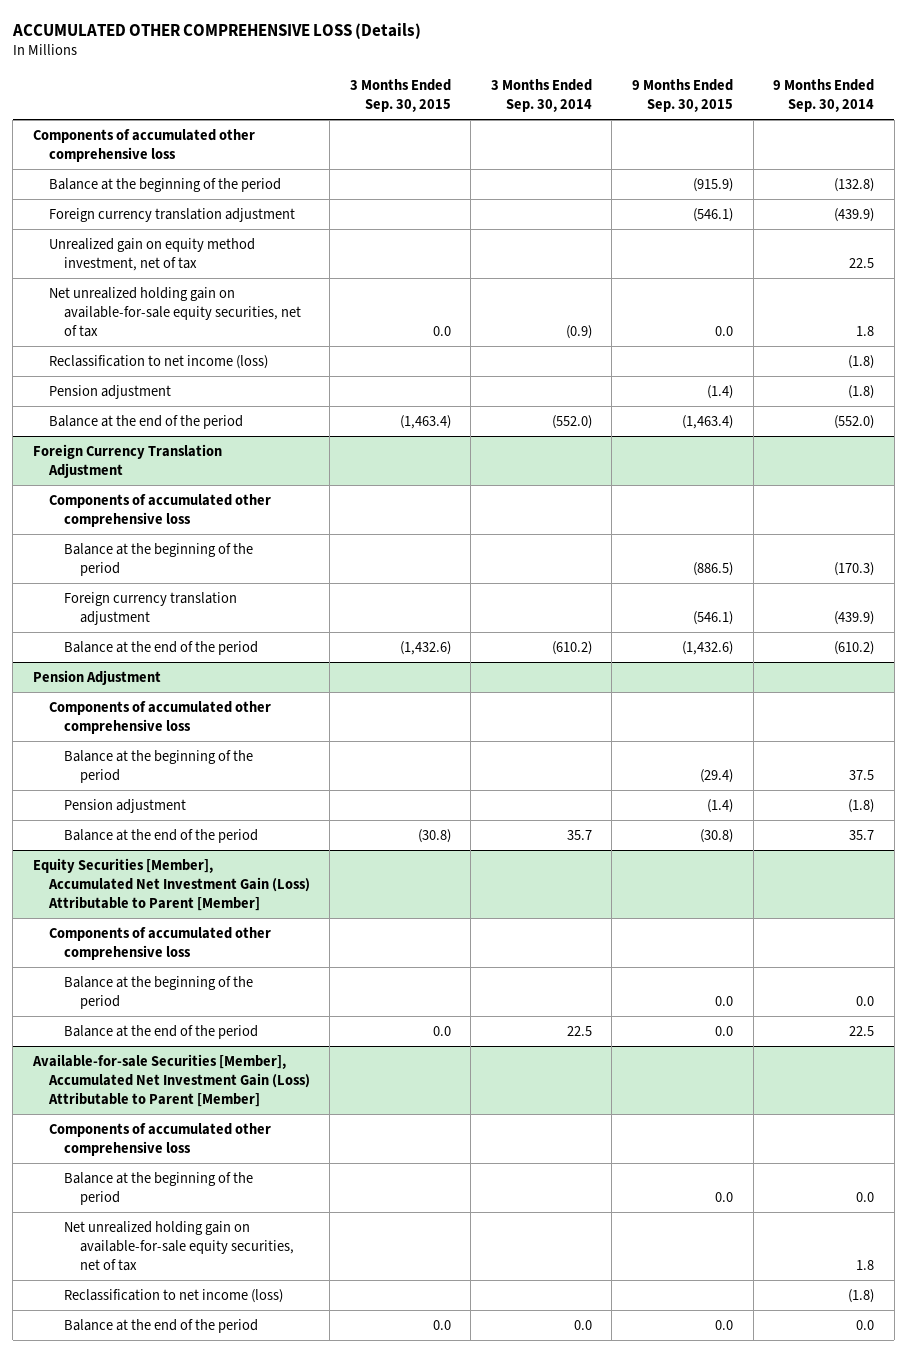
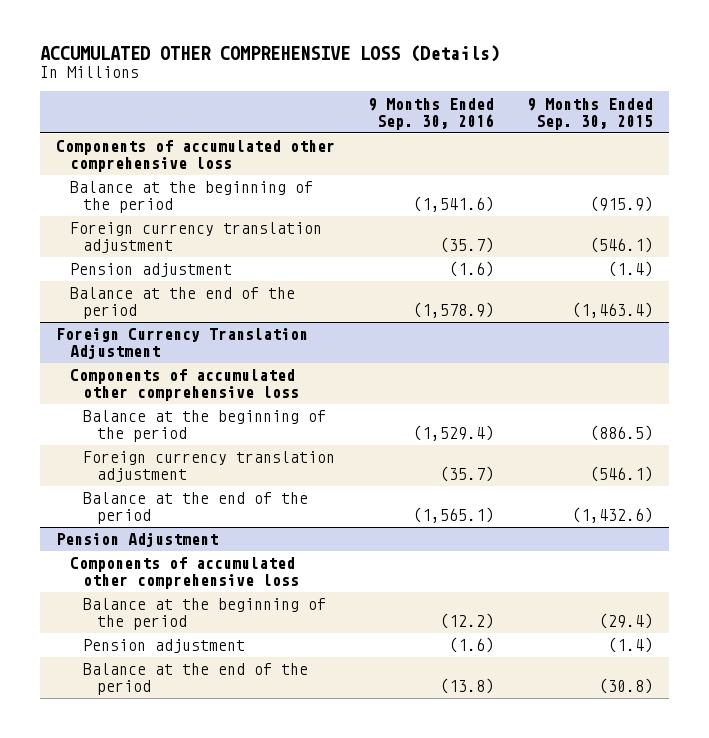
[349,78,451,112] 3 Months Ended Sep. 30, 2015 -> none
[490,78,592,112] 3 Months Ended Sep. 30, 2014 -> none
[773,78,875,112] 9 Months Ended Sep. 30, 2014 -> none
none -> [368,97,495,130] 9 Months Ended Sep. 30, 2016
[48,237,255,271] Unrealized gain on equity method investment, net of tax -> none
[48,286,302,337] Net unrealized holding gain on available-for-sale equity securities, net of tax -> none
[48,354,268,369] Reclassification to net income (loss) -> none
[32,857,310,911] Equity Securities [Member], Accumulated Net Investment Gain (Loss) Attributable to Parent [Member] -> none
[48,926,271,960] Components of accumulated other comprehensive loss -> none
[64,975,254,1009] Balance at the beginning of the period -> none
[64,1024,259,1039] Balance at the end of the period -> none
[31,1053,310,1107] Available-for-sale Securities [Member], Accumulated Net Investment Gain (Loss) Attributable to Parent [Member] -> none
[48,1122,271,1156] Components of accumulated other comprehensive loss -> none
[64,1171,254,1205] Balance at the beginning of the period -> none
[64,1220,295,1271] Net unrealized holding gain on available-for-sale equity securities, net of tax -> none
[64,1288,284,1303] Reclassification to net income (loss) -> none
[64,1318,259,1333] Balance at the end of the period -> none

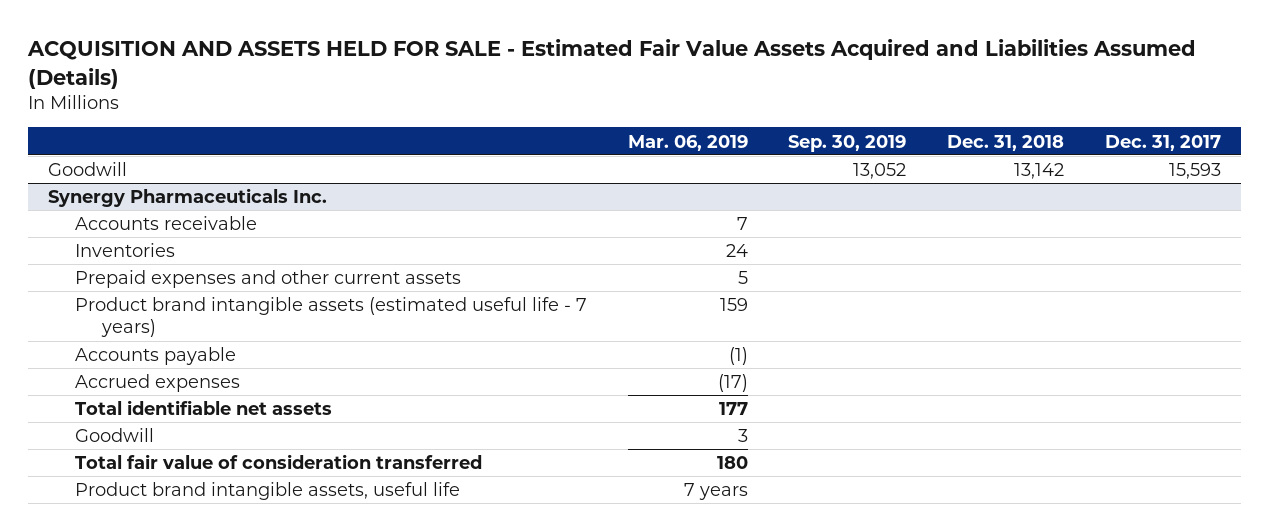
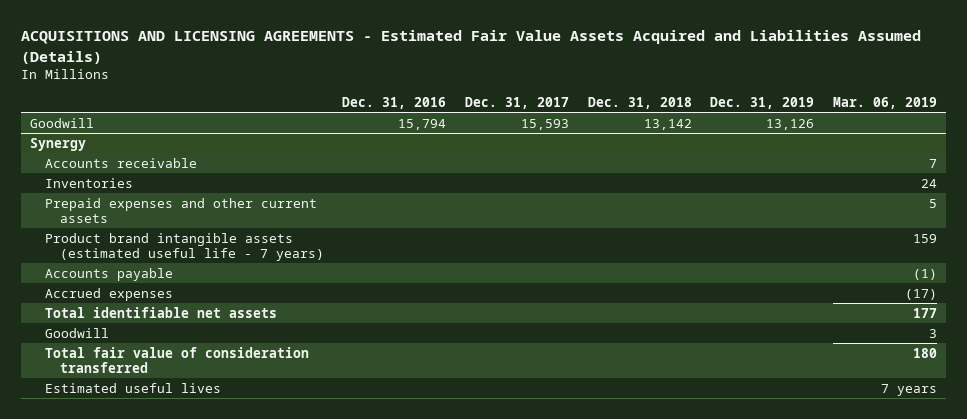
[27,39,1197,89] ACQUISITION AND ASSETS HELD FOR SALE - Estimated Fair Value Assets Acquired and Liabilities Assumed (Details) -> [20,30,921,64] ACQUISITIONS AND LICENSING AGREEMENTS - Estimated Fair Value Assets Acquired and Liabilities Assumed (Details)
[788,134,907,152] Sep. 30, 2019 -> none
none -> [342,97,447,110] Dec. 31, 2016
none -> [710,97,815,110] Dec. 31, 2019
[48,188,328,208] Synergy Pharmaceuticals Inc. -> [29,137,86,151] Synergy
[74,482,460,501] Product brand intangible assets, useful life -> [44,382,221,393] Estimated useful lives

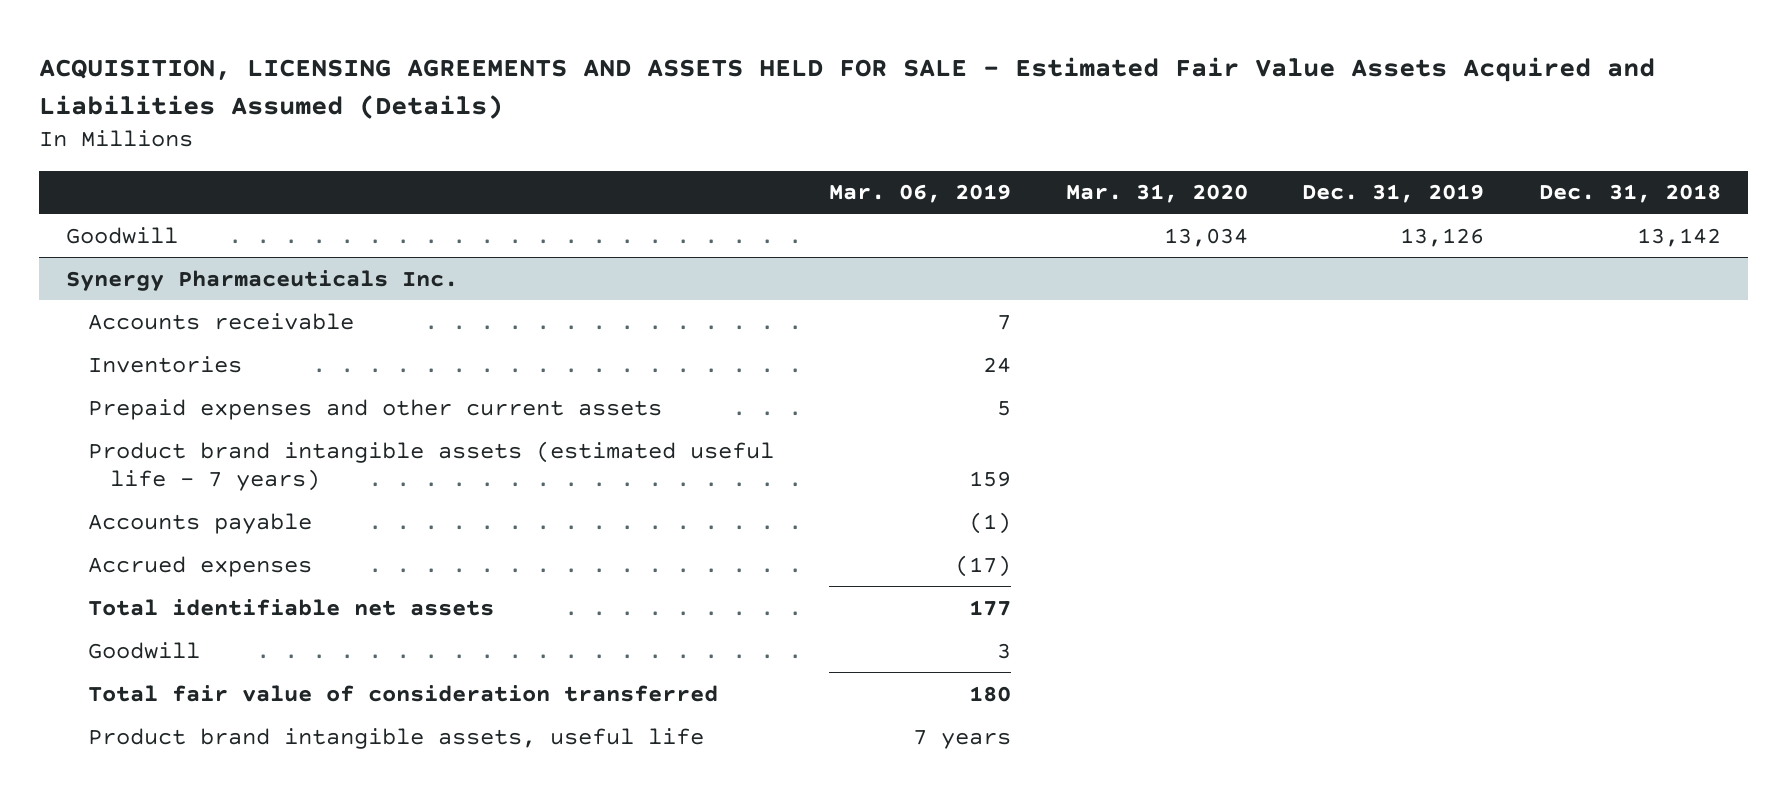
[20,30,921,64] ACQUISITIONS AND LICENSING AGREEMENTS - Estimated Fair Value Assets Acquired and Liabilities Assumed (Details) -> [38,57,1655,119] ACQUISITION, LICENSING AGREEMENTS AND ASSETS HELD FOR SALE - Estimated Fair Value Assets Acquired and Liabilities Assumed (Details)
[342,97,447,110] Dec. 31, 2016 -> none
[465,97,570,110] Dec. 31, 2017 -> none
none -> [1065,184,1248,204] Mar. 31, 2020
[29,137,86,151] Synergy -> [66,269,459,291] Synergy Pharmaceuticals Inc.
[44,382,221,393] Estimated useful lives -> [88,727,705,749] Product brand intangible assets, useful life

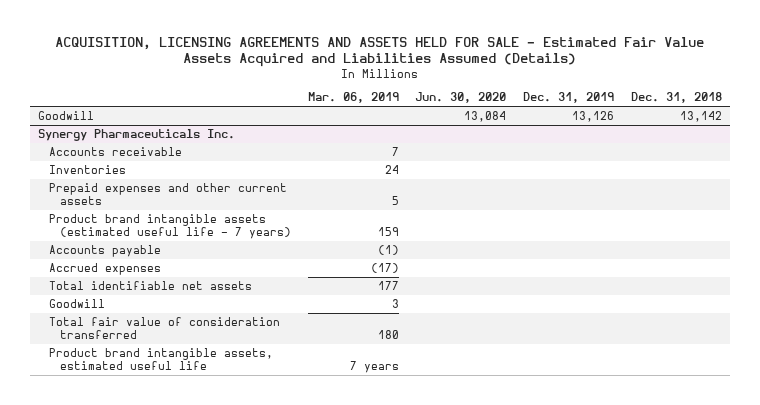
[1065,184,1248,204] Mar. 31, 2020 -> none
none -> [415,92,507,104] Jun. 30, 2020
[88,727,705,749] Product brand intangible assets, useful life -> [49,347,274,371] Product brand intangible assets, estimated useful life

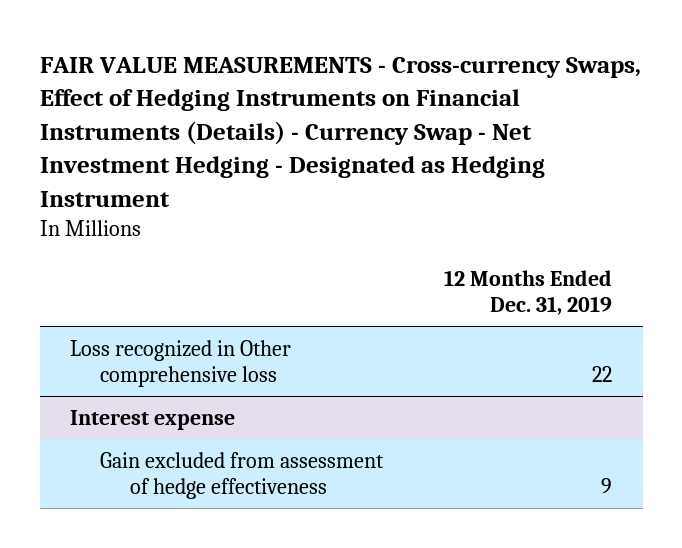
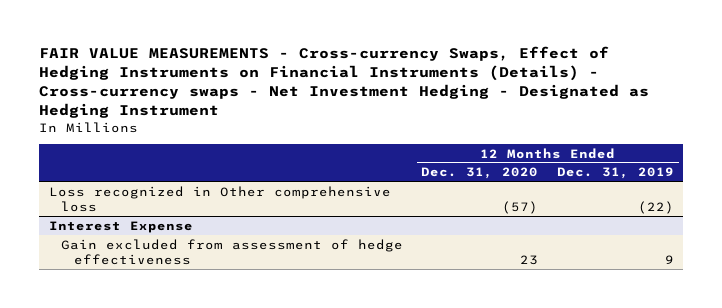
[39,56,641,207] FAIR VALUE MEASUREMENTS - Cross-currency Swaps, Effect of Hedging Instruments on Financial Instruments (Details) - Currency Swap - Net Investment Hedging - Designated as Hedging Instrument -> [39,46,650,119] FAIR VALUE MEASUREMENTS - Cross-currency Swaps, Effect of Hedging Instruments on Financial Instruments (Details) - Cross-currency swaps - Net Investment Hedging - Designated as Hedging Instrument
none -> [421,167,539,180] Dec. 31, 2020
[592,365,613,382] 22 -> [637,200,674,214] (22)
[69,409,235,430] Interest expense -> [48,220,193,233] Interest Expense

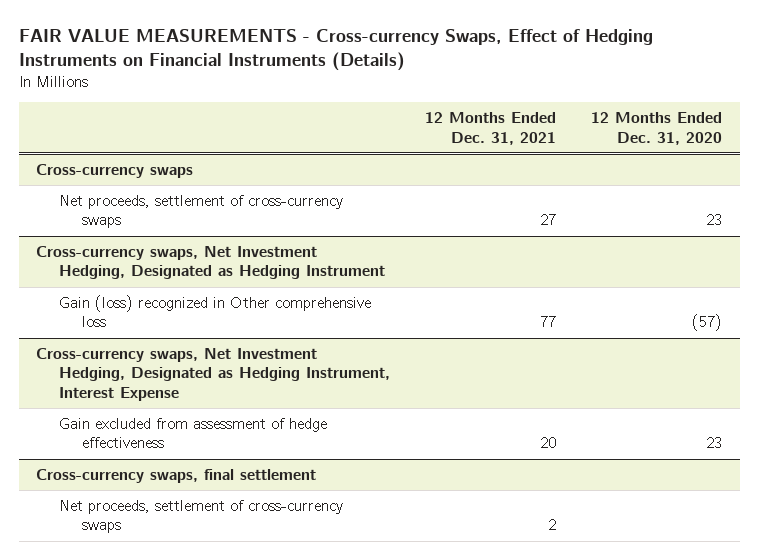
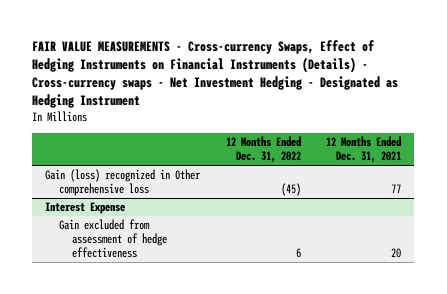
[18,29,653,72] FAIR VALUE MEASUREMENTS - Cross-currency Swaps, Effect of Hedging Instruments on Financial Instruments (Details) -> [32,39,399,109] FAIR VALUE MEASUREMENTS - Cross-currency Swaps, Effect of Hedging Instruments on Financial Instruments (Details) - Cross-currency swaps - Net Investment Hedging - Designated as Hedging Instrument
[591,112,723,145] 12 Months Ended Dec. 31, 2020 -> none
none -> [225,136,301,164] 12 Months Ended Dec. 31, 2022
[36,163,194,178] Cross-currency swaps -> none
[59,194,344,229] Net proceeds, settlement of cross-currency swaps -> none
[36,245,386,280] Cross-currency swaps, Net Investment Hedging, Designated as Hedging Instrument -> none
[36,347,391,401] Cross-currency swaps, Net Investment Hedging, Designated as Hedging Instrument, Interest Expense -> none
none -> [45,202,126,215] Interest Expense
[36,468,317,483] Cross-currency swaps, final settlement -> none
[59,499,344,534] Net proceeds, settlement of cross-currency swaps -> none

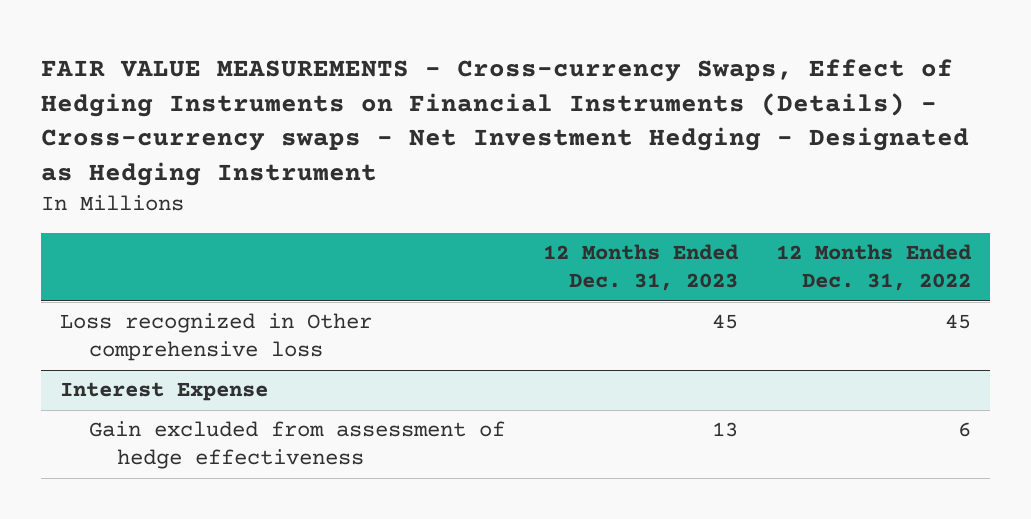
[326,136,402,164] 12 Months Ended Dec. 31, 2021 -> none
none -> [543,244,740,292] 12 Months Ended Dec. 31, 2023
[45,169,202,197] Gain (loss) recognized in Other comprehensive loss -> [60,313,373,362] Loss recognized in Other comprehensive loss
[280,183,301,197] (45) -> [945,314,972,330] 45

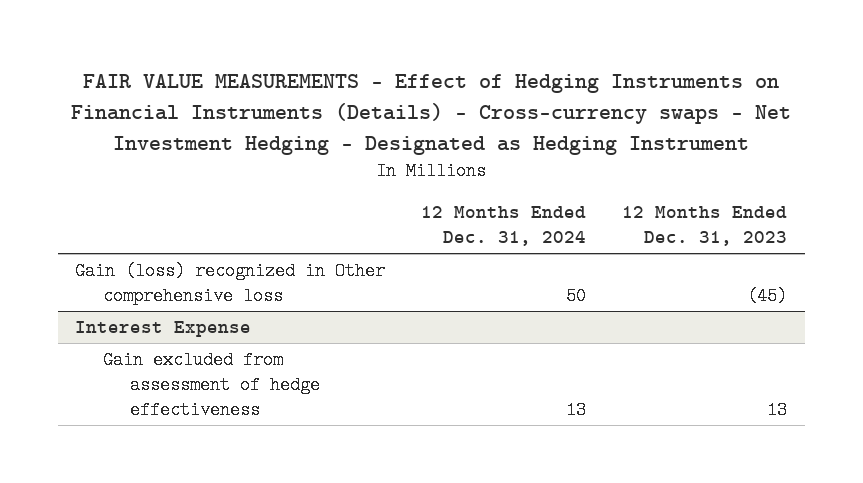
[41,58,970,187] FAIR VALUE MEASUREMENTS - Cross-currency Swaps, Effect of Hedging Instruments on Financial Instruments (Details) - Cross-currency swaps - Net Investment Hedging - Designated as Hedging Instrument -> [71,74,792,155] FAIR VALUE MEASUREMENTS - Effect of Hedging Instruments on Financial Instruments (Details) - Cross-currency swaps - Net Investment Hedging - Designated as Hedging Instrument
[776,244,973,292] 12 Months Ended Dec. 31, 2022 -> none
none -> [421,206,587,247] 12 Months Ended Dec. 31, 2024
[60,313,373,362] Loss recognized in Other comprehensive loss -> [75,261,386,306] Gain (loss) recognized in Other comprehensive loss
[712,314,739,330] 45 -> [747,287,788,306] (45)

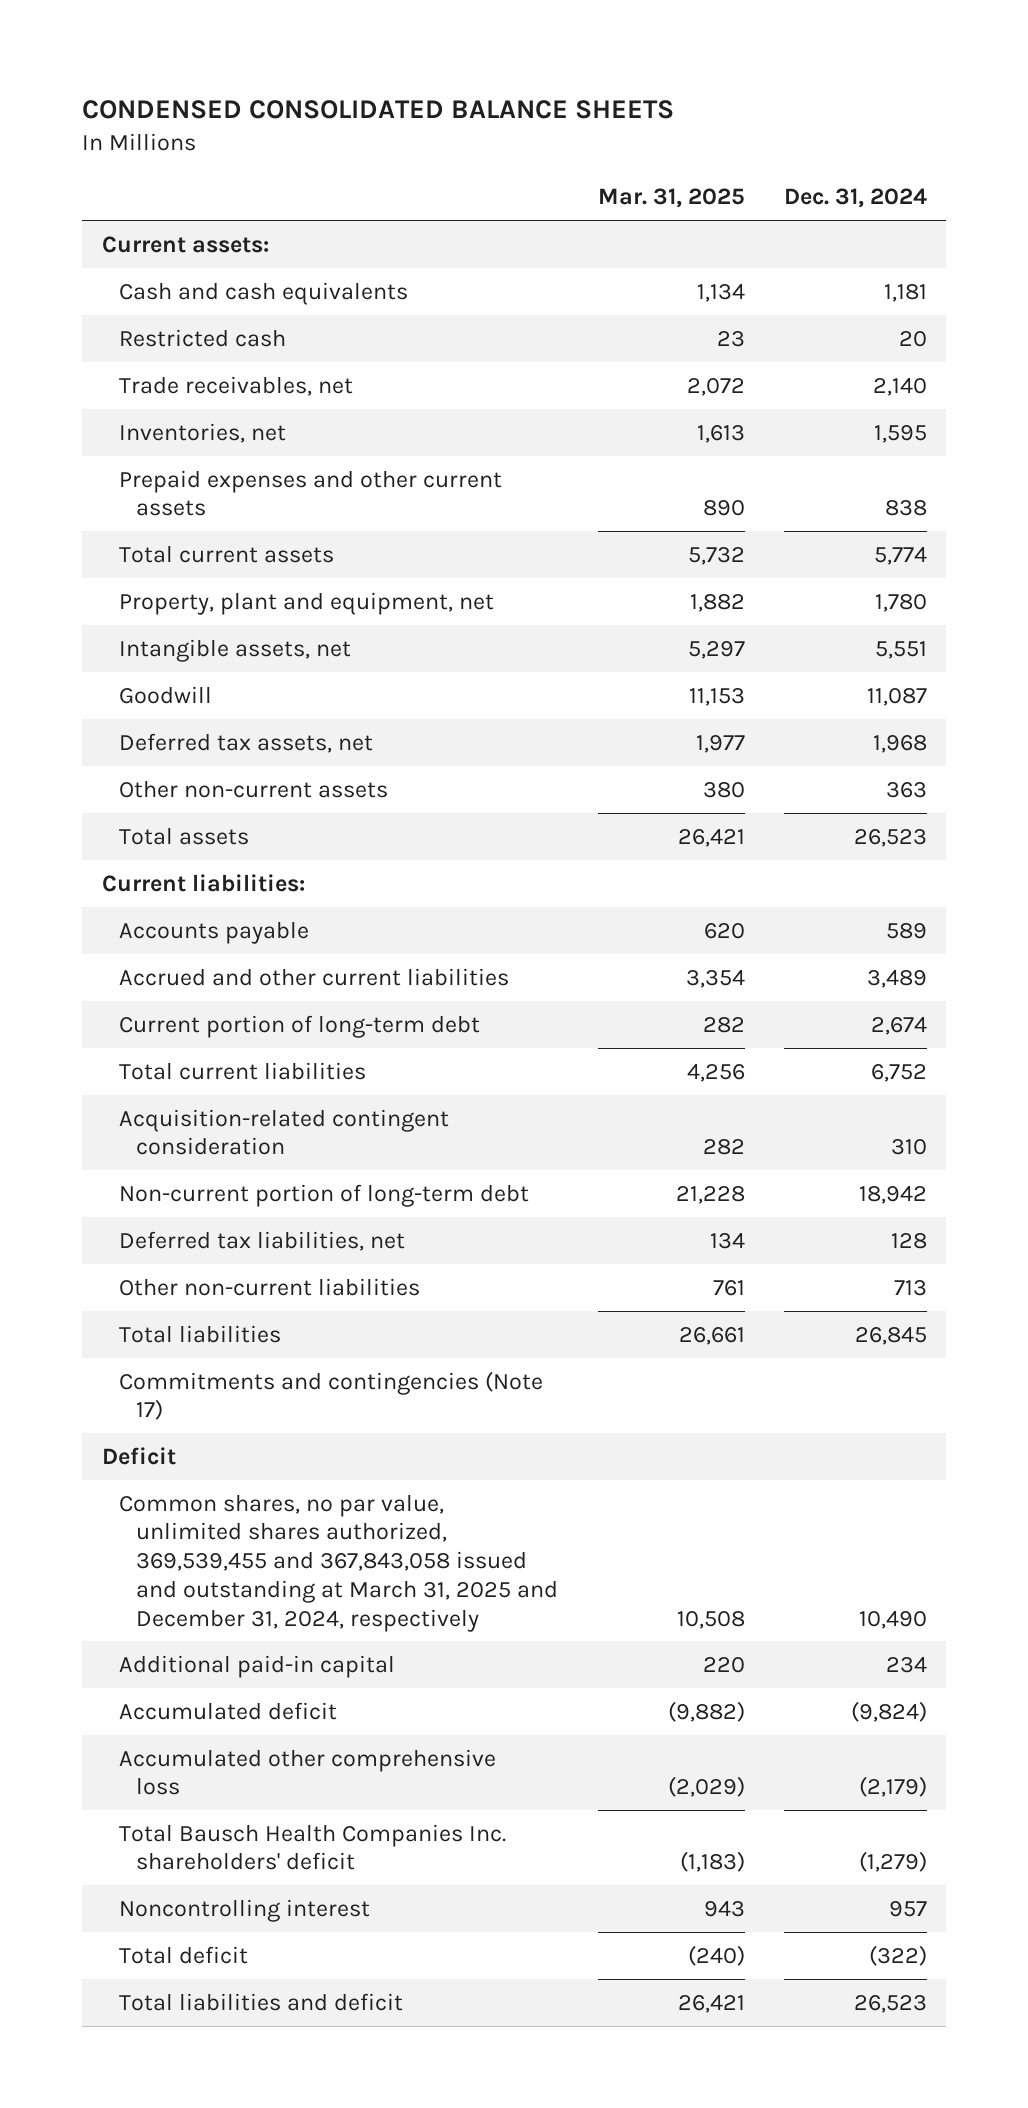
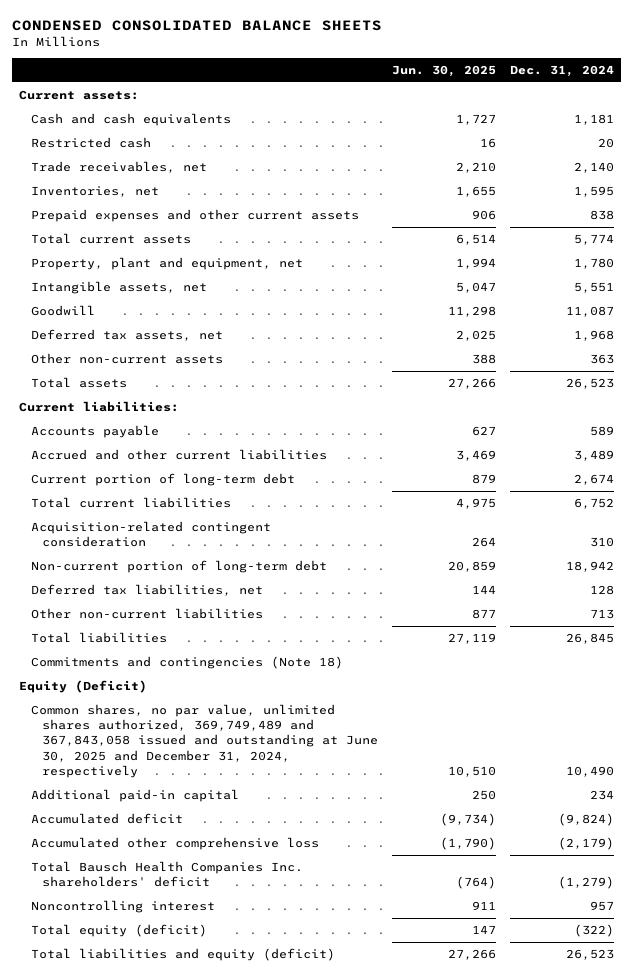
[597,188,745,209] Mar. 31, 2025 -> none
none -> [392,64,497,77] Jun. 30, 2025
[118,1370,543,1421] Commitments and contingencies (Note 17) -> [30,656,343,670] Commitments and contingencies (Note 18)
[101,1446,176,1465] Deficit -> [18,680,147,694] Equity (Deficit)
[118,1493,559,1632] Common shares, no par value, unlimited shares authorized, 369,539,455 and 367,843,058 issued and outstanding at March 31, 2025 and December 31, 2024, respectively -> [30,704,379,778] Common shares, no par value, unlimited shares authorized, 369,749,489 and 367,843,058 issued and outstanding at June 30, 2025 and December 31, 2024, respectively
[118,1945,248,1964] Total deficit -> [30,924,207,938] Total equity (deficit)
[118,1992,403,2011] Total liabilities and deficit -> [30,948,335,962] Total liabilities and equity (deficit)

